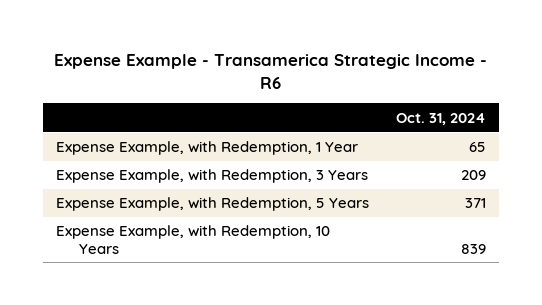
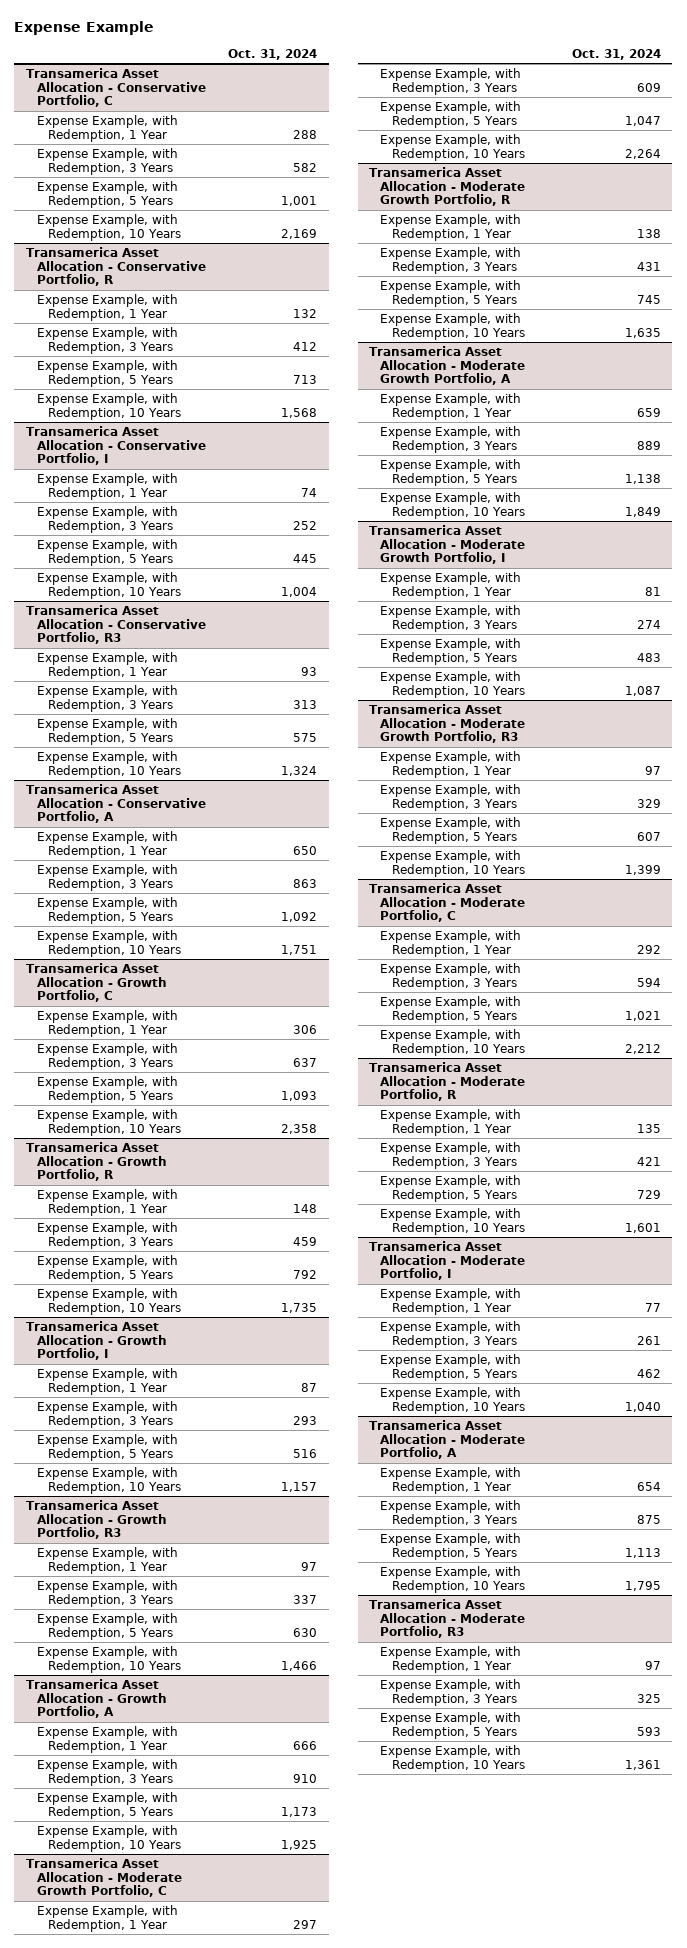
[53,53,487,89] Expense Example - Transamerica Strategic Income - R6 -> [14,21,155,36] Expense Example
none -> [25,67,206,108] Transamerica Asset Allocation - Conservative Portfolio, C
[468,142,486,153] 65 -> [293,129,318,139] 288
[460,170,486,181] 209 -> [293,162,318,172] 582
[464,198,486,209] 371 -> [281,195,318,206] 1,001
[460,243,486,254] 839 -> [281,228,318,239] 2,169
none -> [25,246,206,287] Transamerica Asset Allocation - Conservative Portfolio, R
none -> [36,293,178,321] Expense Example, with Redemption, 1 Year
none -> [36,326,178,354] Expense Example, with Redemption, 3 Years
none -> [36,359,178,387] Expense Example, with Redemption, 5 Years
none -> [36,392,181,420] Expense Example, with Redemption, 10 Years
none -> [25,425,206,466] Transamerica Asset Allocation - Conservative Portfolio, I
none -> [36,472,178,500] Expense Example, with Redemption, 1 Year
none -> [36,505,178,533] Expense Example, with Redemption, 3 Years
none -> [36,538,178,566] Expense Example, with Redemption, 5 Years
none -> [36,571,181,599] Expense Example, with Redemption, 10 Years
none -> [25,604,206,645] Transamerica Asset Allocation - Conservative Portfolio, R3
none -> [36,651,178,679] Expense Example, with Redemption, 1 Year
none -> [36,684,178,712] Expense Example, with Redemption, 3 Years
none -> [36,717,178,745] Expense Example, with Redemption, 5 Years
none -> [36,750,181,778] Expense Example, with Redemption, 10 Years
none -> [25,783,206,824] Transamerica Asset Allocation - Conservative Portfolio, A
none -> [36,830,178,858] Expense Example, with Redemption, 1 Year
none -> [36,863,178,891] Expense Example, with Redemption, 3 Years
none -> [36,896,178,924] Expense Example, with Redemption, 5 Years
none -> [36,929,181,957] Expense Example, with Redemption, 10 Years
none -> [25,962,167,1003] Transamerica Asset Allocation - Growth Portfolio, C
none -> [36,1009,178,1037] Expense Example, with Redemption, 1 Year
none -> [36,1042,178,1070] Expense Example, with Redemption, 3 Years
none -> [36,1075,178,1103] Expense Example, with Redemption, 5 Years
none -> [36,1108,181,1136] Expense Example, with Redemption, 10 Years
none -> [25,1141,167,1182] Transamerica Asset Allocation - Growth Portfolio, R
none -> [36,1188,178,1216] Expense Example, with Redemption, 1 Year
none -> [36,1221,178,1249] Expense Example, with Redemption, 3 Years
none -> [36,1254,178,1282] Expense Example, with Redemption, 5 Years
none -> [36,1287,181,1315] Expense Example, with Redemption, 10 Years
none -> [25,1320,167,1361] Transamerica Asset Allocation - Growth Portfolio, I
none -> [36,1367,178,1395] Expense Example, with Redemption, 1 Year
none -> [36,1400,178,1428] Expense Example, with Redemption, 3 Years
none -> [36,1433,178,1461] Expense Example, with Redemption, 5 Years
none -> [36,1466,181,1494] Expense Example, with Redemption, 10 Years
none -> [25,1499,167,1540] Transamerica Asset Allocation - Growth Portfolio, R3
none -> [36,1546,178,1574] Expense Example, with Redemption, 1 Year
none -> [36,1579,178,1607] Expense Example, with Redemption, 3 Years
none -> [36,1612,178,1640] Expense Example, with Redemption, 5 Years
none -> [36,1645,181,1673] Expense Example, with Redemption, 10 Years
none -> [25,1678,167,1719] Transamerica Asset Allocation - Growth Portfolio, A
none -> [36,1725,178,1753] Expense Example, with Redemption, 1 Year
none -> [36,1758,178,1786] Expense Example, with Redemption, 3 Years
none -> [36,1791,178,1819] Expense Example, with Redemption, 5 Years
none -> [36,1824,181,1852] Expense Example, with Redemption, 10 Years
none -> [25,1857,182,1898] Transamerica Asset Allocation - Moderate Growth Portfolio, C
none -> [36,1904,178,1932] Expense Example, with Redemption, 1 Year
none -> [380,67,522,95] Expense Example, with Redemption, 3 Years
none -> [380,100,522,128] Expense Example, with Redemption, 5 Years
none -> [380,133,525,161] Expense Example, with Redemption, 10 Years
none -> [369,166,526,207] Transamerica Asset Allocation - Moderate Growth Portfolio, R
none -> [380,213,522,241] Expense Example, with Redemption, 1 Year
none -> [380,246,522,274] Expense Example, with Redemption, 3 Years
none -> [380,279,522,307] Expense Example, with Redemption, 5 Years
none -> [380,312,525,340] Expense Example, with Redemption, 10 Years
none -> [369,345,526,386] Transamerica Asset Allocation - Moderate Growth Portfolio, A
none -> [380,392,522,420] Expense Example, with Redemption, 1 Year
none -> [380,425,522,453] Expense Example, with Redemption, 3 Years
none -> [380,458,522,486] Expense Example, with Redemption, 5 Years
none -> [380,491,525,519] Expense Example, with Redemption, 10 Years
none -> [369,524,526,565] Transamerica Asset Allocation - Moderate Growth Portfolio, I
none -> [380,571,522,599] Expense Example, with Redemption, 1 Year
none -> [380,604,522,632] Expense Example, with Redemption, 3 Years
none -> [380,637,522,665] Expense Example, with Redemption, 5 Years
none -> [380,670,525,698] Expense Example, with Redemption, 10 Years
none -> [369,703,526,744] Transamerica Asset Allocation - Moderate Growth Portfolio, R3
none -> [380,750,522,778] Expense Example, with Redemption, 1 Year
none -> [380,783,522,811] Expense Example, with Redemption, 3 Years
none -> [380,816,522,844] Expense Example, with Redemption, 5 Years
none -> [380,849,525,877] Expense Example, with Redemption, 10 Years
none -> [369,882,526,923] Transamerica Asset Allocation - Moderate Portfolio, C
none -> [380,929,522,957] Expense Example, with Redemption, 1 Year
none -> [380,962,522,990] Expense Example, with Redemption, 3 Years
none -> [380,995,522,1023] Expense Example, with Redemption, 5 Years
none -> [380,1028,525,1056] Expense Example, with Redemption, 10 Years
none -> [369,1061,526,1102] Transamerica Asset Allocation - Moderate Portfolio, R
none -> [380,1108,522,1136] Expense Example, with Redemption, 1 Year
none -> [380,1141,522,1169] Expense Example, with Redemption, 3 Years
none -> [380,1174,522,1202] Expense Example, with Redemption, 5 Years
none -> [380,1207,525,1235] Expense Example, with Redemption, 10 Years
none -> [369,1240,526,1281] Transamerica Asset Allocation - Moderate Portfolio, I
none -> [380,1287,522,1315] Expense Example, with Redemption, 1 Year
none -> [380,1320,522,1348] Expense Example, with Redemption, 3 Years
none -> [380,1353,522,1381] Expense Example, with Redemption, 5 Years
none -> [380,1386,525,1414] Expense Example, with Redemption, 10 Years
none -> [369,1419,526,1460] Transamerica Asset Allocation - Moderate Portfolio, A
none -> [380,1466,522,1494] Expense Example, with Redemption, 1 Year
none -> [380,1499,522,1527] Expense Example, with Redemption, 3 Years
none -> [380,1532,522,1560] Expense Example, with Redemption, 5 Years
none -> [380,1565,525,1593] Expense Example, with Redemption, 10 Years
none -> [369,1598,526,1639] Transamerica Asset Allocation - Moderate Portfolio, R3
none -> [380,1645,522,1673] Expense Example, with Redemption, 1 Year
none -> [380,1678,522,1706] Expense Example, with Redemption, 3 Years
none -> [380,1711,522,1739] Expense Example, with Redemption, 5 Years
none -> [380,1744,525,1772] Expense Example, with Redemption, 10 Years

